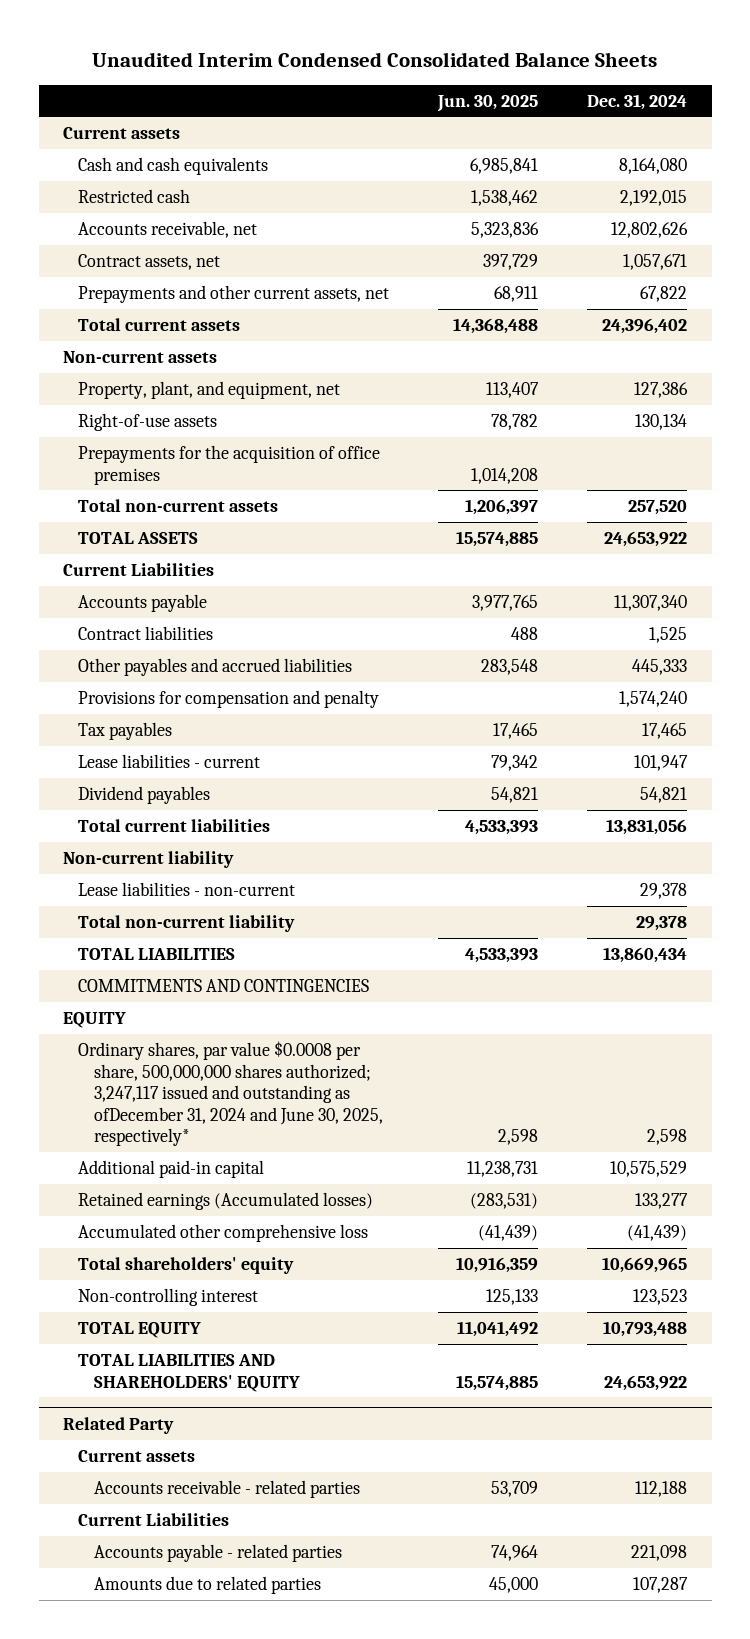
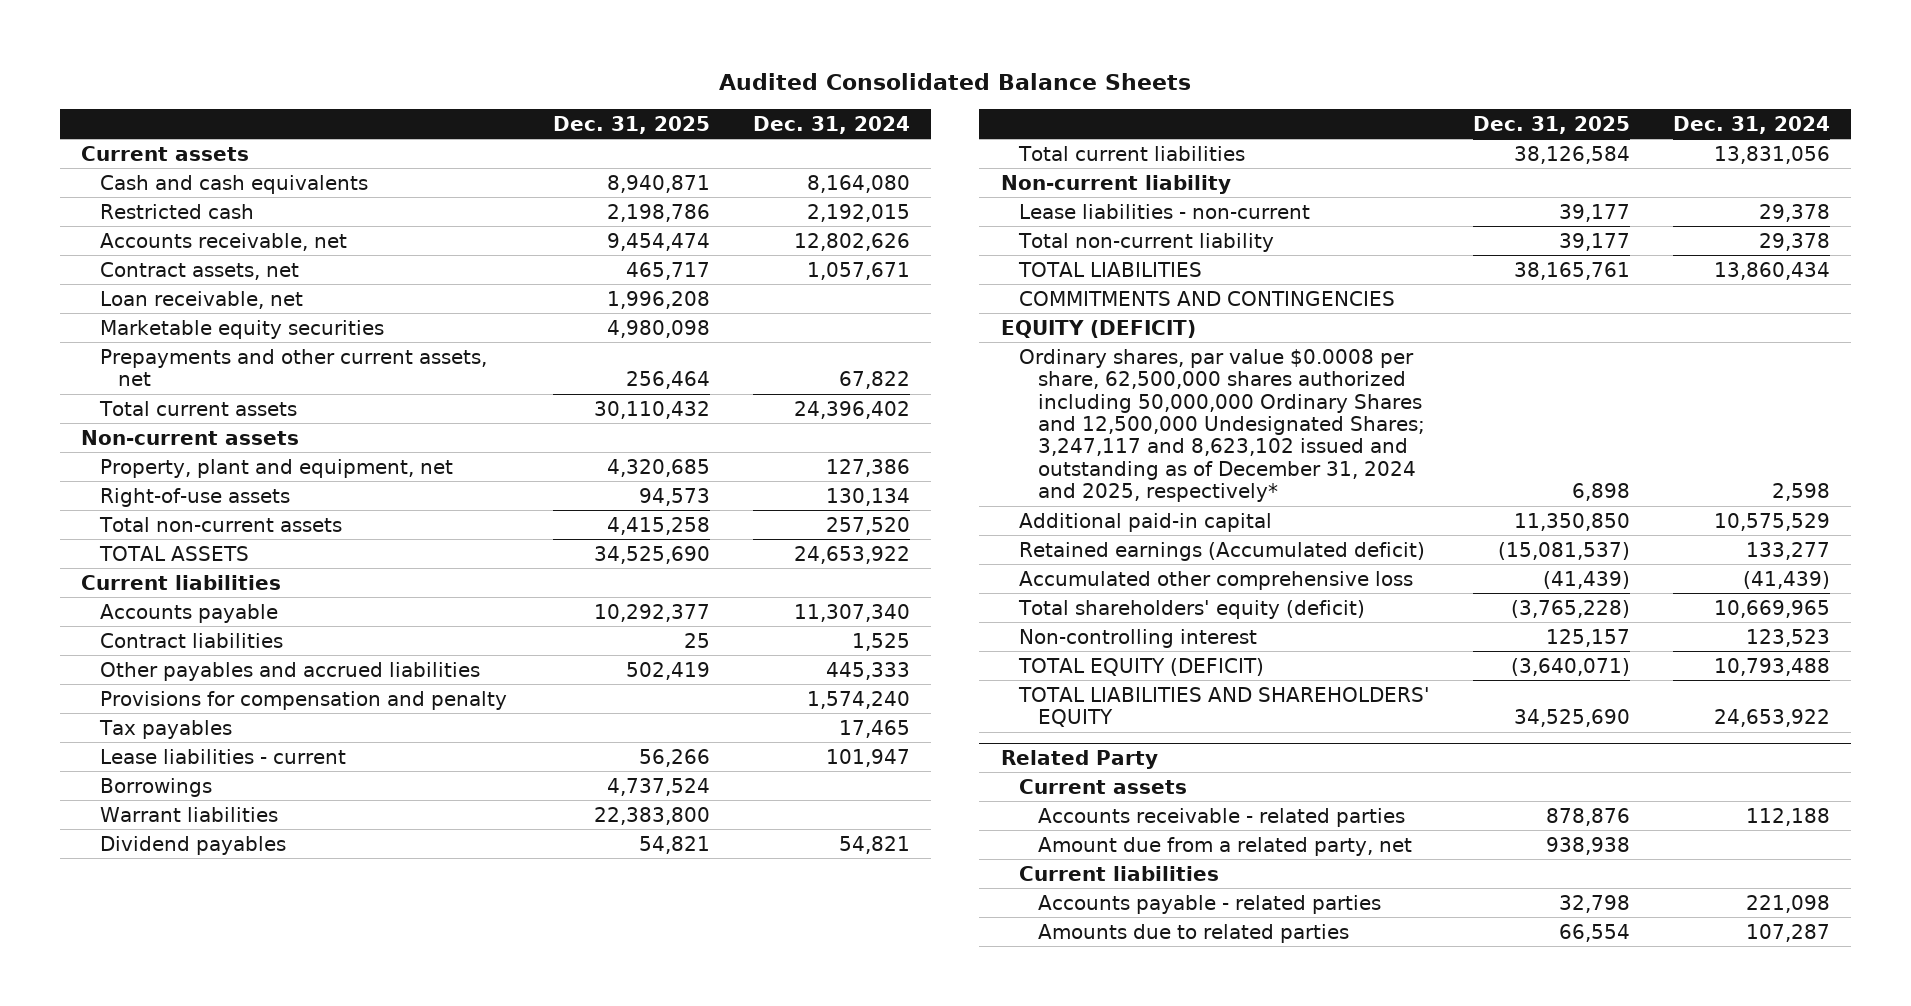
[92,51,658,67] Unaudited Interim Condensed Consolidated Balance Sheets -> [719,72,1192,90] Audited Consolidated Balance Sheets
[437,94,539,112] Jun. 30, 2025 -> none
none -> [553,115,711,134] Dec. 31, 2025
none -> [99,290,303,309] Loan receivable, net
none -> [99,319,384,339] Marketable equity securities
[78,381,341,400] Property, plant, and equipment, net -> [99,458,453,478] Property, plant and equipment, net
[78,445,381,485] Prepayments for the acquisition of office premises -> none
[63,563,215,577] Current Liabilities -> [81,574,282,590] Current liabilities
none -> [99,777,212,797] Borrowings
none -> [99,806,278,822] Warrant liabilities
[63,1012,127,1029] EQUITY -> [1000,319,1196,338] EQUITY (DEFICIT)
[78,1041,383,1147] Ordinary shares, par value $0.0008 per share, 500,000,000 shares authorized; 3,247,117 issued and outstanding as ofDecember 31, 2024 and June 30, 2025, respectively* -> [1019,348,1425,503] Ordinary shares, par value $0.0008 per share, 62,500,000 shares authorized including 50,000,000 Ordinary Shares and 12,500,000 Undesignated Shares; 3,247,117 and 8,623,102 issued and outstanding as of December 31, 2024 and 2025, respectively*
[78,1192,374,1211] Retained earnings (Accumulated losses) -> [1019,541,1426,561] Retained earnings (Accumulated deficit)
[78,1257,295,1275] Total shareholders' equity -> [1018,599,1366,619] Total shareholders' equity (deficit)
[78,1322,202,1339] TOTAL EQUITY -> [1018,657,1265,676] TOTAL EQUITY (DEFICIT)
none -> [1037,836,1412,856] Amount due from a related party, net
[78,1513,230,1527] Current Liabilities -> [1019,865,1220,881] Current liabilities

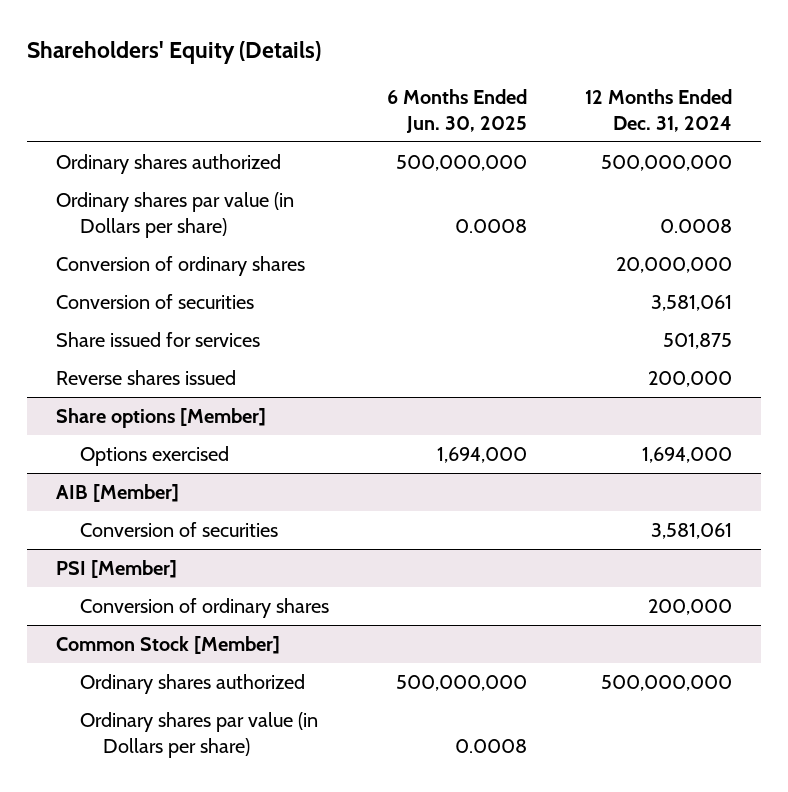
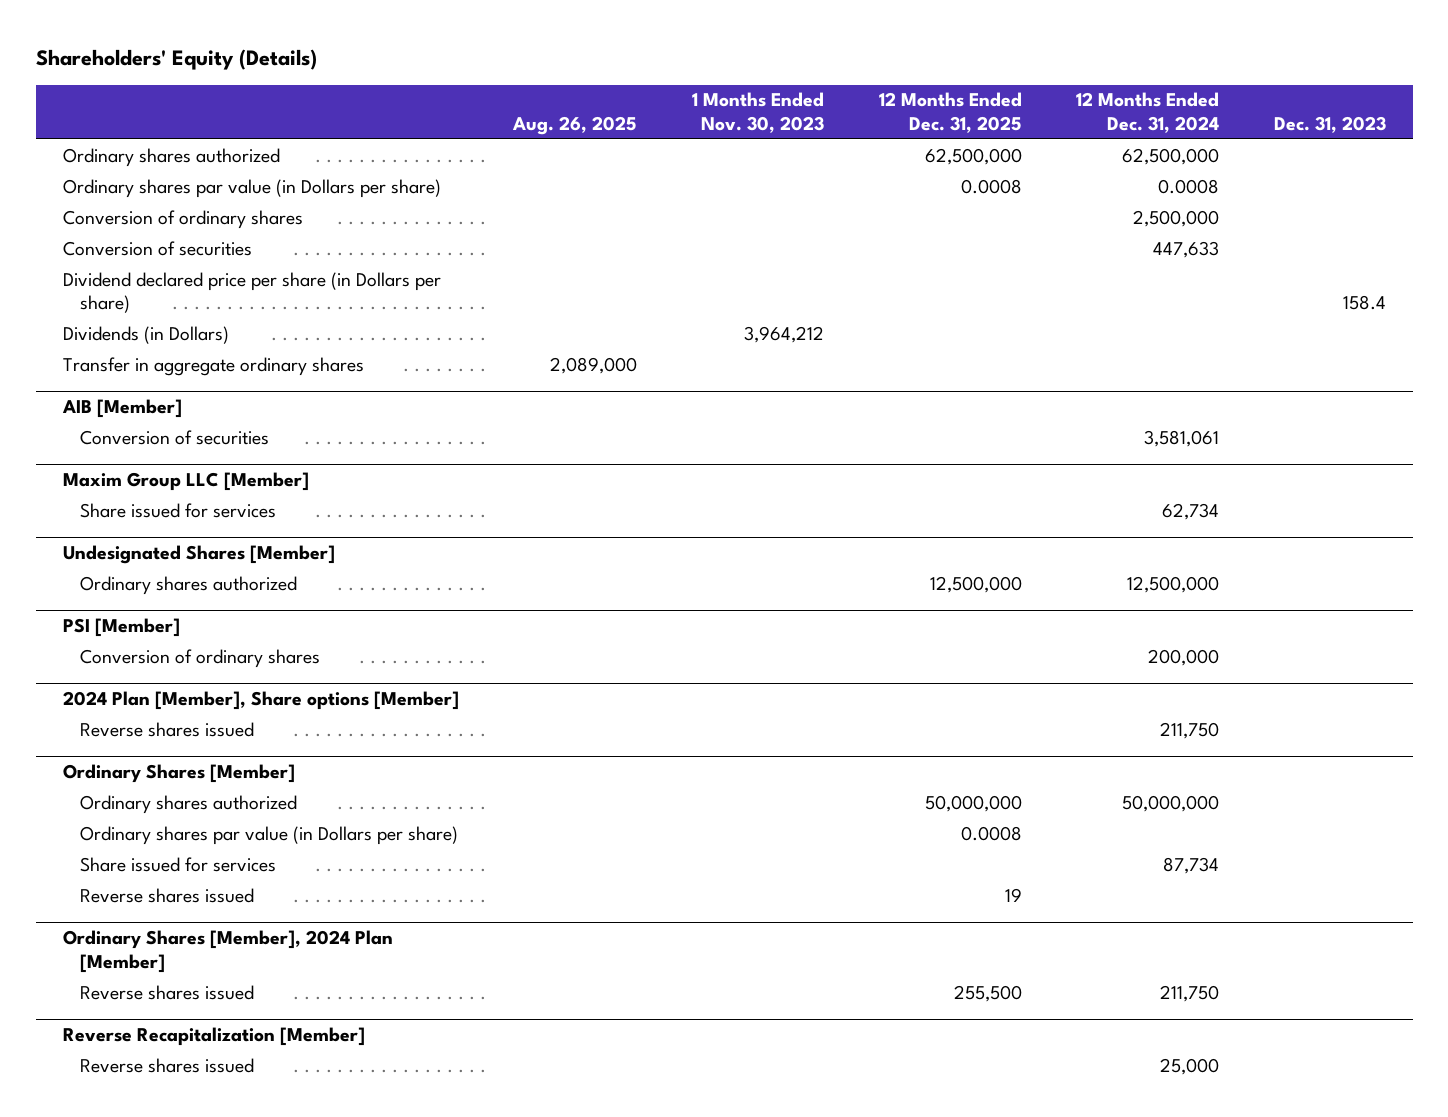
[386,88,527,133] 6 Months Ended Jun. 30, 2025 -> none
none -> [512,115,638,135] Aug. 26, 2025
none -> [691,92,824,133] 1 Months Ended Nov. 30, 2023
none -> [878,92,1022,133] 12 Months Ended Dec. 31, 2025
none -> [1273,115,1386,133] Dec. 31, 2023
[601,155,733,172] 500,000,000 -> [1122,147,1220,165] 62,500,000
[55,332,260,348] Share issued for services -> none
[55,370,236,386] Reverse shares issued -> none
[55,408,266,429] Share options [Member] -> none
[79,446,229,467] Options exercised -> none
[616,257,733,274] 20,000,000 -> [1133,209,1220,227] 2,500,000
[651,295,733,312] 3,581,061 -> [1153,240,1220,258] 447,633
none -> [62,271,441,314] Dividend declared price per share (in Dollars per share)
none -> [62,325,229,344] Dividends (in Dollars)
none -> [62,356,364,376] Transfer in aggregate ordinary shares
none -> [62,472,309,492] Maxim Group LLC [Member]
none -> [80,502,277,518] Share issued for services
none -> [62,545,335,565] Undesignated Shares [Member]
none -> [80,575,298,595] Ordinary shares authorized
none -> [62,691,459,711] 2024 Plan [Member], Share options [Member]
none -> [80,721,255,737] Reverse shares issued
[55,636,280,655] Common Stock [Member] -> [62,764,295,784] Ordinary Shares [Member]
[601,675,733,692] 500,000,000 -> [1122,794,1220,812] 50,000,000
none -> [80,856,277,872] Share issued for services
none -> [80,887,255,903] Reverse shares issued
none -> [62,930,393,973] Ordinary Shares [Member], 2024 Plan [Member]
none -> [80,984,255,1000] Reverse shares issued
none -> [62,1027,365,1047] Reverse Recapitalization [Member]
none -> [80,1057,255,1073] Reverse shares issued

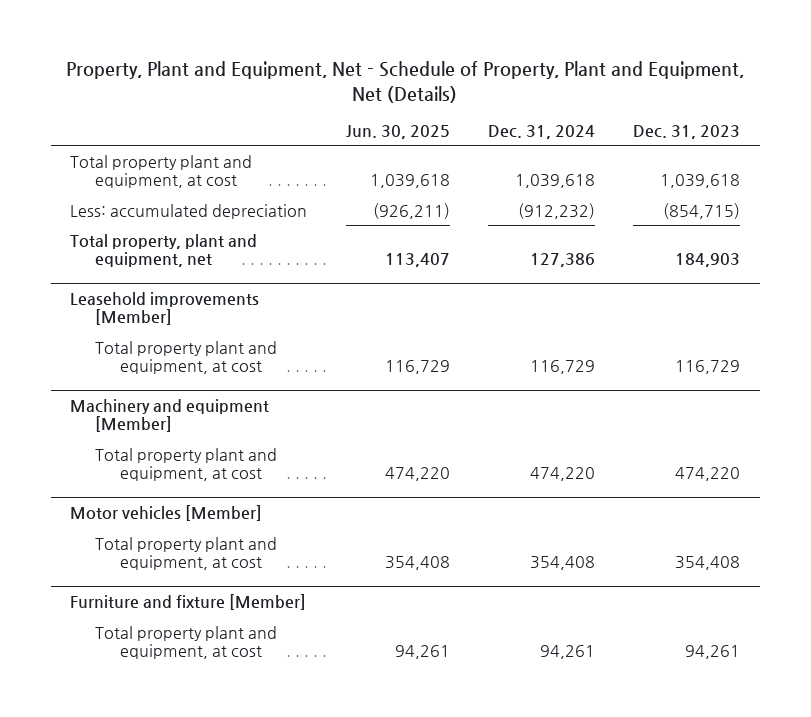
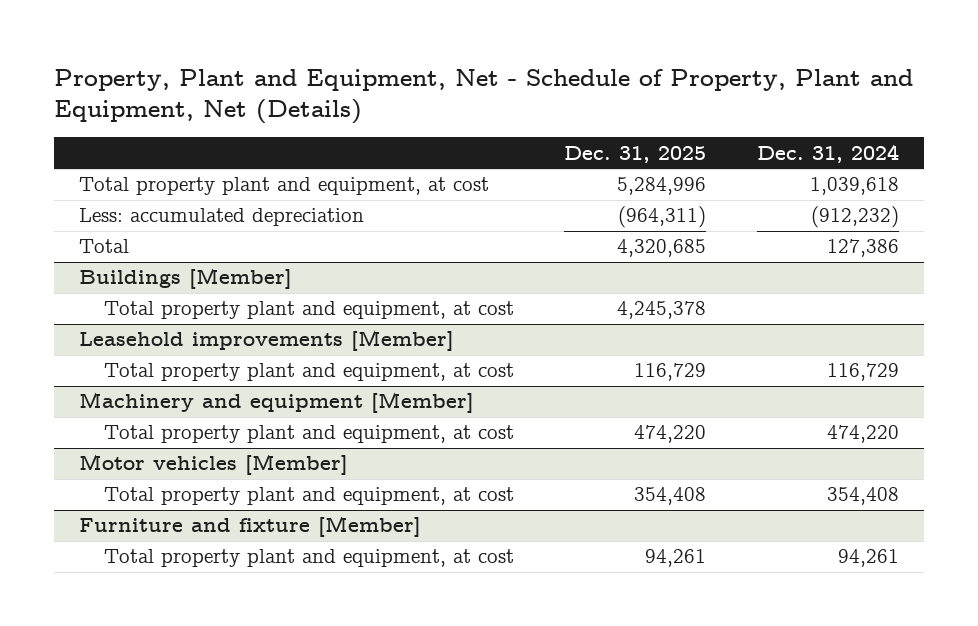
[345,124,450,139] Jun. 30, 2025 -> none
[633,124,741,139] Dec. 31, 2023 -> none
none -> [564,145,707,163] Dec. 31, 2025
[70,233,258,268] Total property, plant and equipment, net -> [79,239,130,254] Total
none -> [79,268,293,290] Buildings [Member]
none -> [103,301,514,320] Total property plant and equipment, at cost

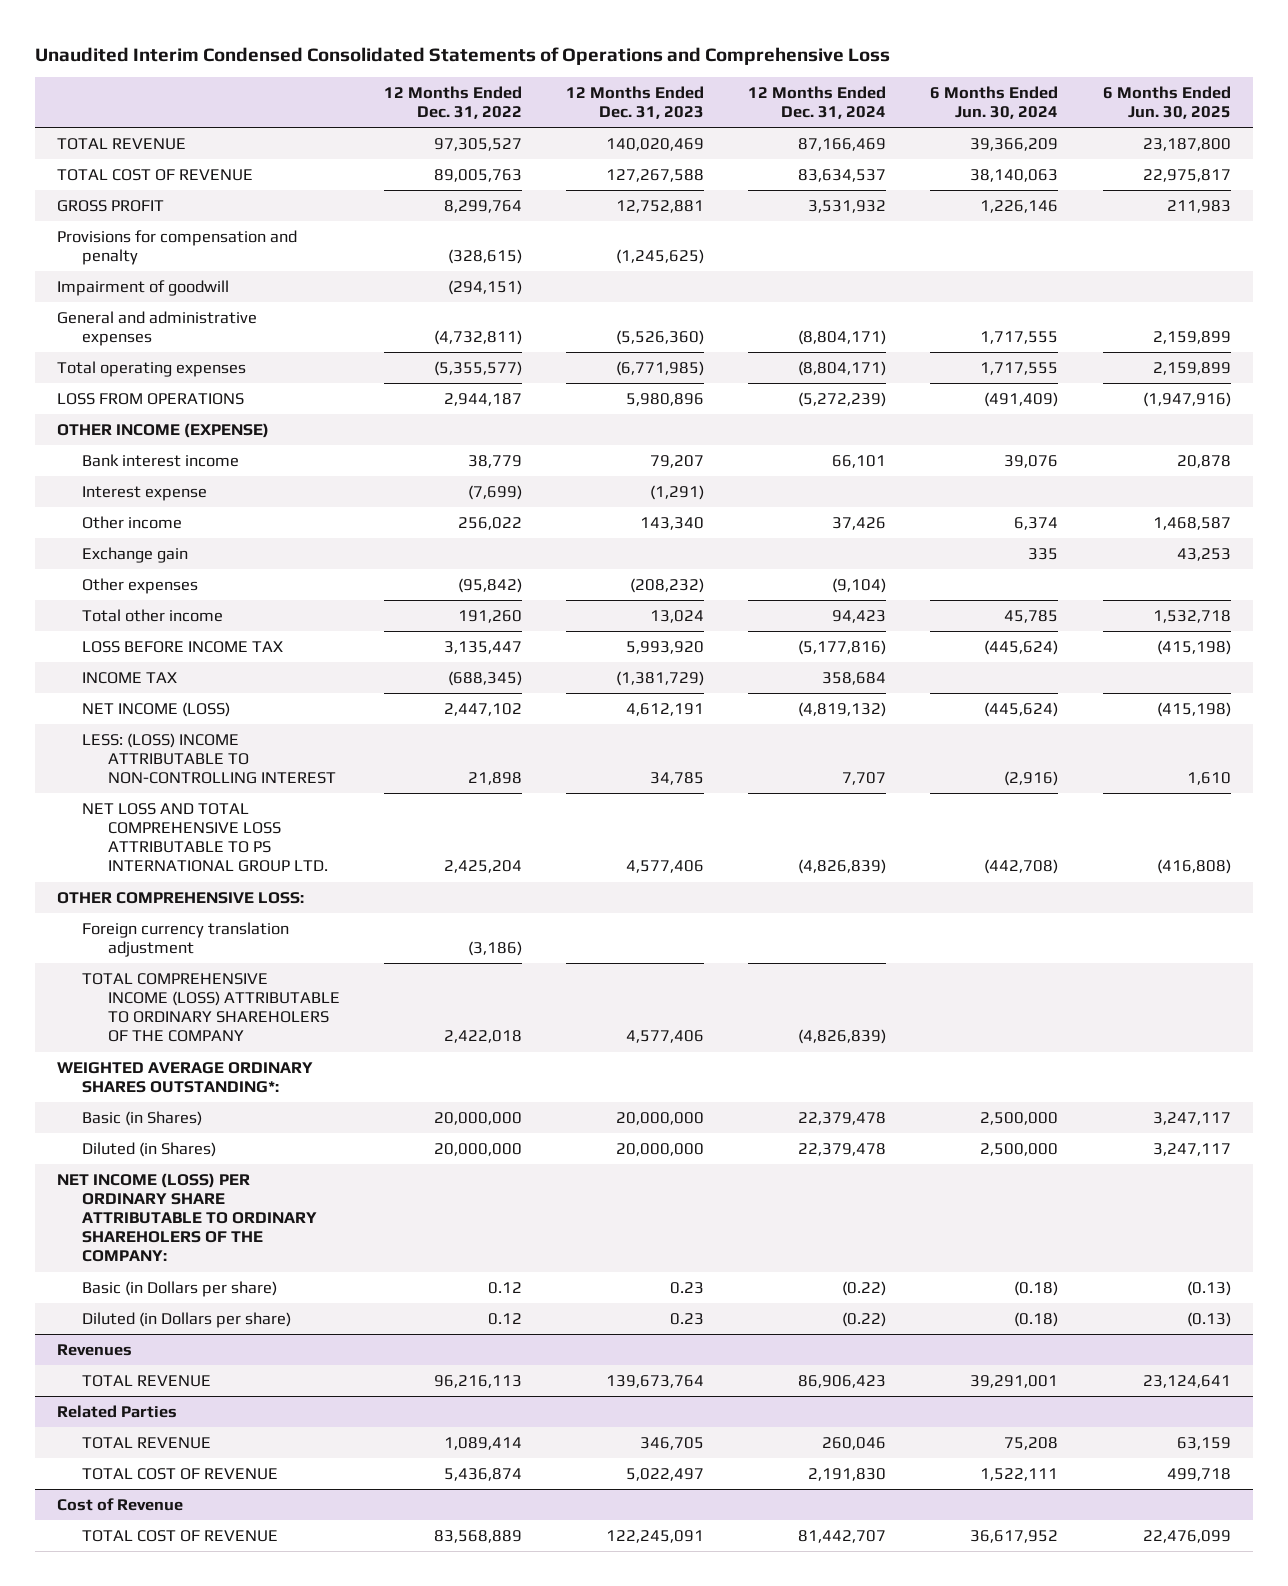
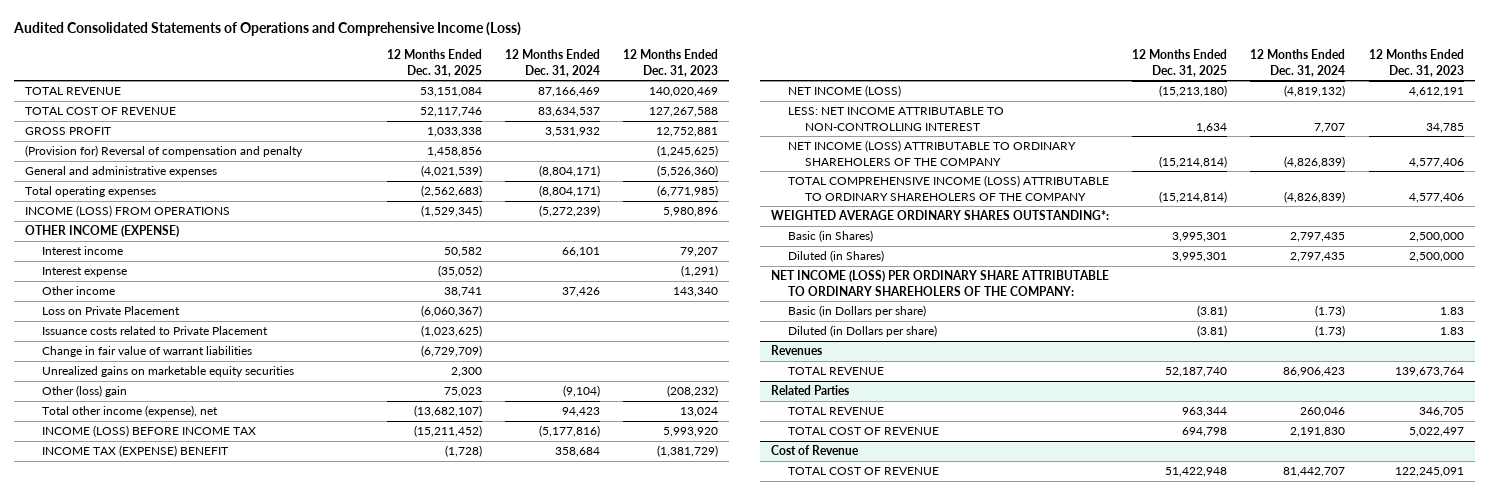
[34,46,890,65] Unaudited Interim Condensed Consolidated Statements of Operations and Comprehensive Loss -> [12,21,521,36] Audited Consolidated Statements of Operations and Comprehensive Income (Loss)
[383,86,522,120] 12 Months Ended Dec. 31, 2022 -> none
[930,86,1059,120] 6 Months Ended Jun. 30, 2024 -> none
[1102,86,1231,120] 6 Months Ended Jun. 30, 2025 -> none
none -> [386,49,482,77] 12 Months Ended Dec. 31, 2025
[57,279,230,296] Impairment of goodwill -> none
[57,229,298,266] Provisions for compensation and penalty -> [25,145,304,158] (Provision for) Reversal of compensation and penalty
[57,392,245,405] LOSS FROM OPERATIONS -> [25,205,231,218] INCOME (LOSS) FROM OPERATIONS
[82,453,240,467] Bank interest income -> [42,246,124,256] Interest income
[82,546,189,563] Exchange gain -> none
none -> [42,306,181,316] Loss on Private Placement
none -> [42,326,269,336] Issuance costs related to Private Placement
none -> [42,346,253,358] Change in fair value of warrant liabilities
none -> [42,366,295,378] Unrealized gains on marketable equity securities
[82,577,199,594] Other expenses -> [42,385,128,398] Other (loss) gain
[82,608,224,622] Total other income -> [42,405,219,418] Total other income (expense), net
[82,640,284,653] LOSS BEFORE INCOME TAX -> [42,425,257,438] INCOME (LOSS) BEFORE INCOME TAX
[82,671,178,684] INCOME TAX -> [42,445,229,458] INCOME TAX (EXPENSE) BENEFIT
[57,891,305,904] OTHER COMPREHENSIVE LOSS: -> none
[82,921,290,958] Foreign currency translation adjustment -> none
[82,732,336,785] LESS: (LOSS) INCOME ATTRIBUTABLE TO NON-CONTROLLING INTEREST -> [788,107,1005,131] LESS: NET INCOME ATTRIBUTABLE TO NON-CONTROLLING INTEREST
[82,802,328,873] NET LOSS AND TOTAL COMPREHENSIVE LOSS ATTRIBUTABLE TO PS INTERNATIONAL GROUP LTD. -> [788,140,1077,166] NET INCOME (LOSS) ATTRIBUTABLE TO ORDINARY SHAREHOLERS OF THE COMPANY
[616,1111,705,1125] 20,000,000 -> [1408,232,1464,243] 2,500,000
[798,1111,887,1125] 22,379,478 -> [1290,232,1346,243] 2,797,435
[616,1142,705,1156] 20,000,000 -> [1408,252,1464,263] 2,500,000
[798,1142,887,1156] 22,379,478 -> [1290,252,1346,263] 2,797,435
[670,1281,705,1294] 0.23 -> [1439,307,1464,316] 1.83
[842,1280,887,1296] (0.22) -> [1315,305,1346,318] (1.73)
[670,1312,705,1325] 0.23 -> [1439,327,1464,336] 1.83
[842,1311,887,1327] (0.22) -> [1315,325,1346,338] (1.73)

